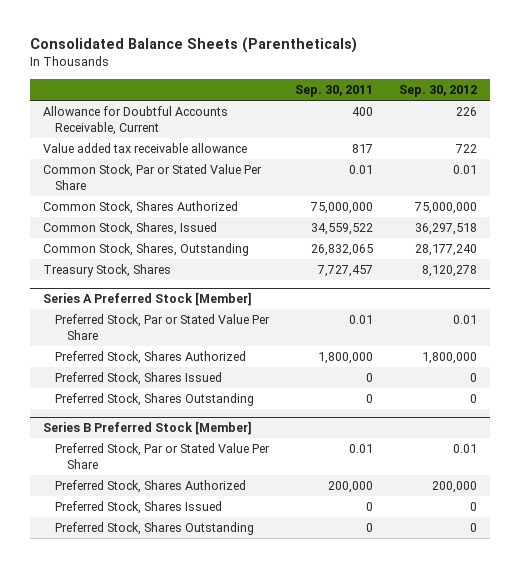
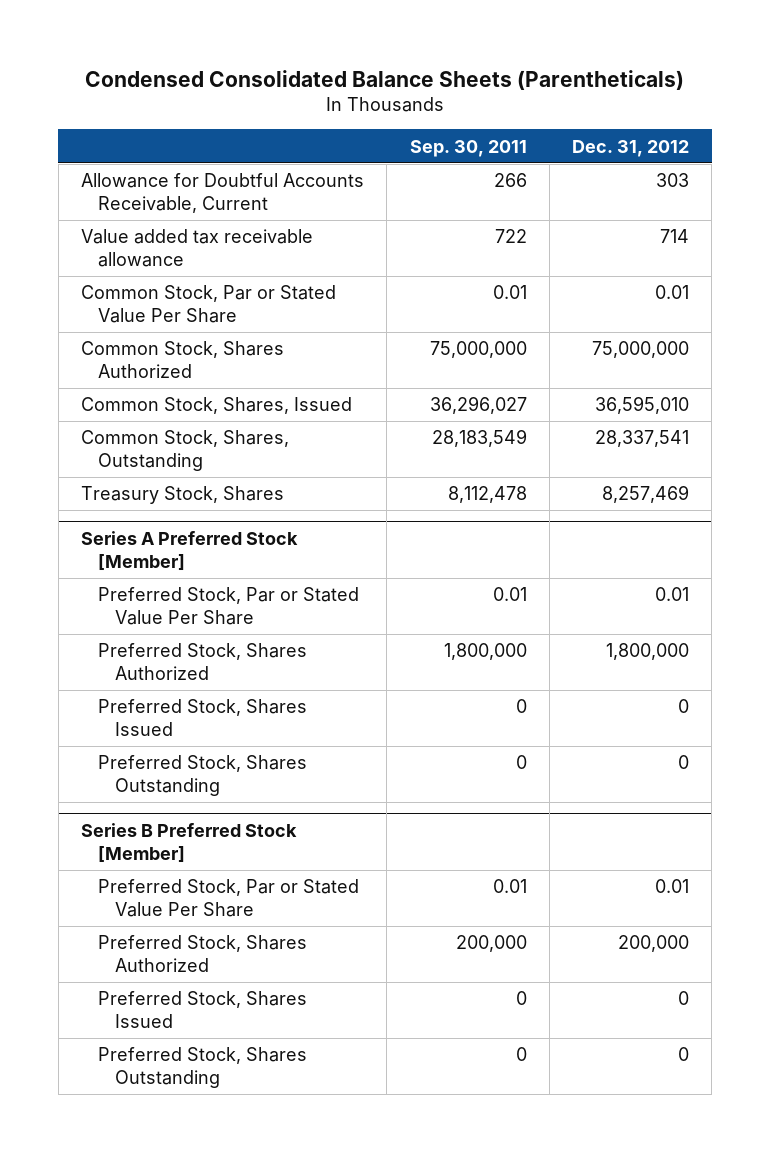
[29,37,357,54] Consolidated Balance Sheets (Parentheticals) -> [85,69,685,90] Condensed Consolidated Balance Sheets (Parentheticals)
[399,84,478,97] Sep. 30, 2012 -> none
none -> [572,139,690,157] Dec. 31, 2012
[352,107,374,117] 400 -> [493,173,527,188] 266
[352,144,374,154] 817 -> [494,229,527,244] 722
[311,223,374,236] 34,559,522 -> [429,396,527,415] 36,296,027
[311,244,374,257] 26,832,065 -> [431,429,527,448] 28,183,549
[317,265,374,278] 7,727,457 -> [447,486,527,504] 8,112,478

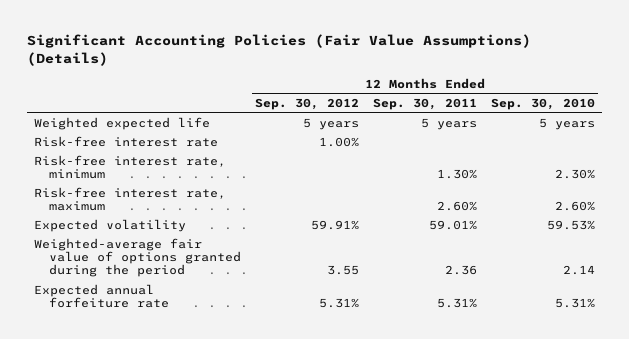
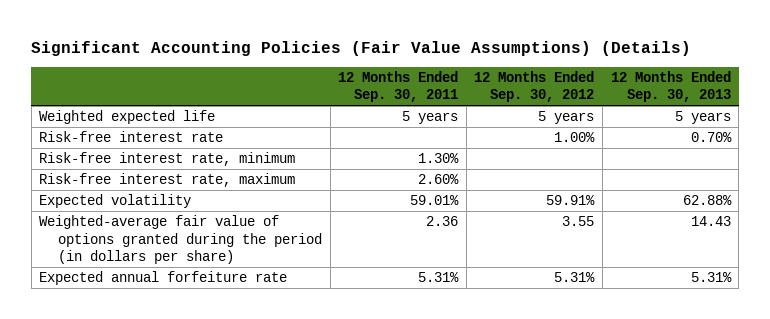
[490,97,595,110] Sep. 30, 2010 -> none
none -> [610,70,731,103] 12 Months Ended Sep. 30, 2013
[33,237,242,278] Weighted-average fair value of options granted during the period -> [39,215,323,264] Weighted-average fair value of options granted during the period (in dollars per share)

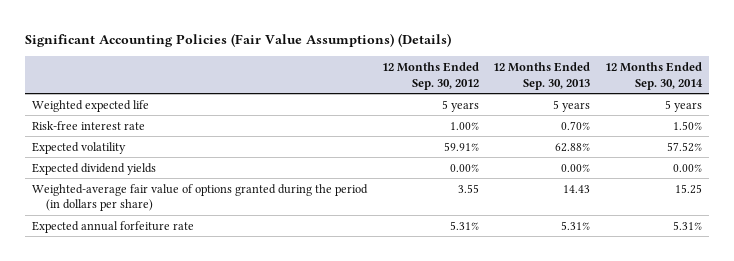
[338,70,459,103] 12 Months Ended Sep. 30, 2011 -> none
none -> [604,61,703,90] 12 Months Ended Sep. 30, 2014
[39,152,296,167] Risk-free interest rate, minimum -> none
[39,173,296,188] Risk-free interest rate, maximum -> none
none -> [32,162,157,175] Expected dividend yields

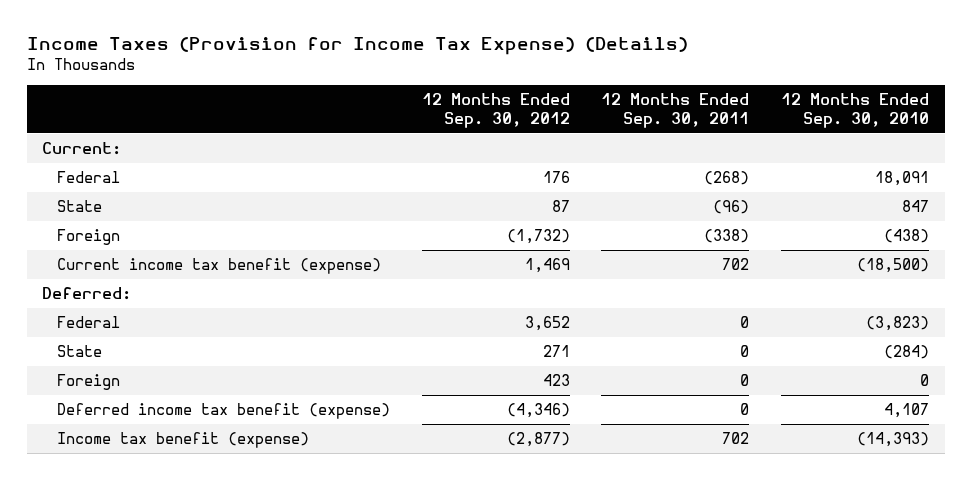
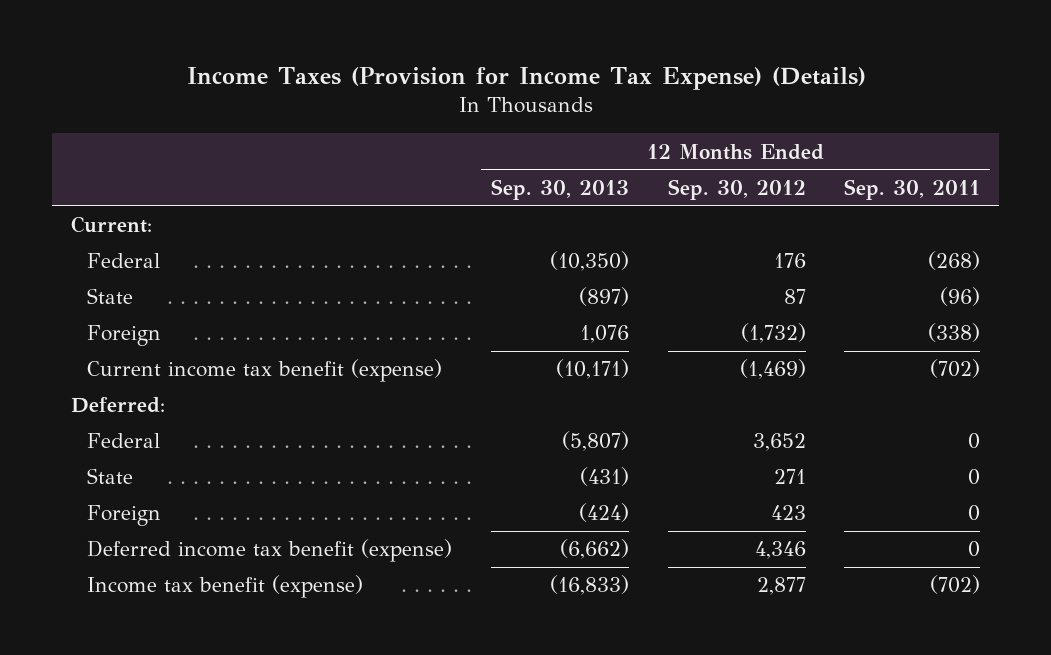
[781,92,930,128] 12 Months Ended Sep. 30, 2010 -> none
none -> [491,178,630,200] Sep. 30, 2013
[524,258,570,274] 1,469 -> [739,359,806,380] (1,469)
[722,258,750,271] 702 -> [930,359,981,379] (702)
[506,403,570,419] (4,346) -> [754,541,806,560] 4,346
[506,432,570,448] (2,877) -> [756,577,806,596] 2,877
[722,432,750,445] 702 -> [930,575,981,595] (702)

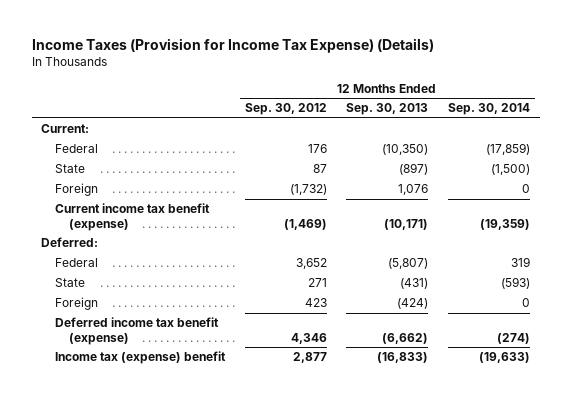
[844,178,981,200] Sep. 30, 2011 -> none
none -> [447,103,530,116] Sep. 30, 2014
[87,575,364,599] Income tax benefit (expense) -> [55,351,227,365] Income tax (expense) benefit

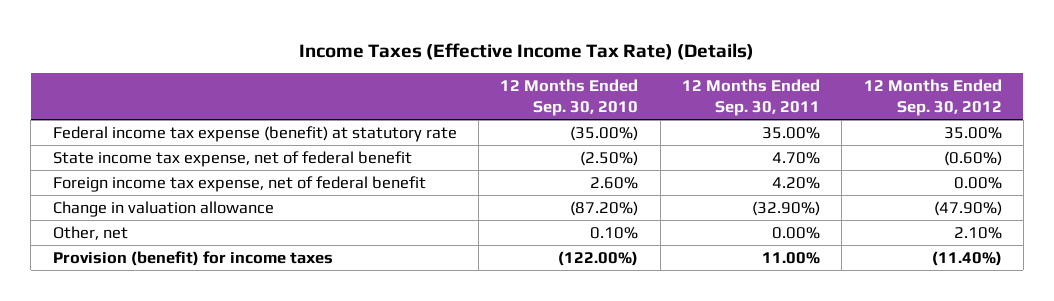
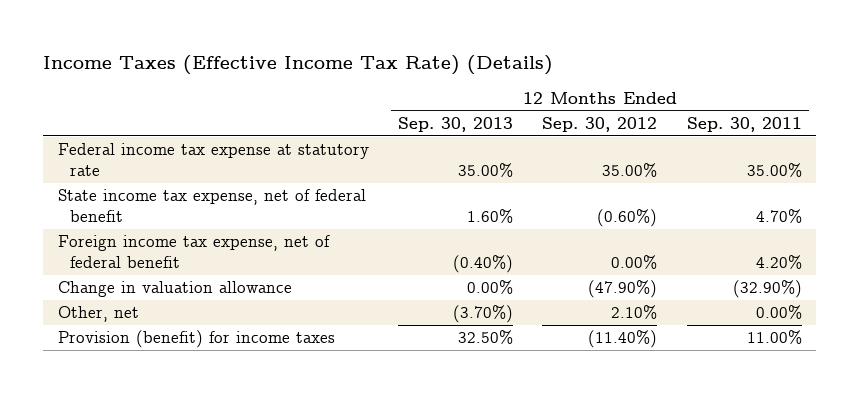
[500,79,639,117] 12 Months Ended Sep. 30, 2010 -> none
none -> [398,117,514,133] Sep. 30, 2013
[52,126,457,143] Federal income tax expense (benefit) at statutory rate -> [57,143,369,177] Federal income tax expense at statutory rate

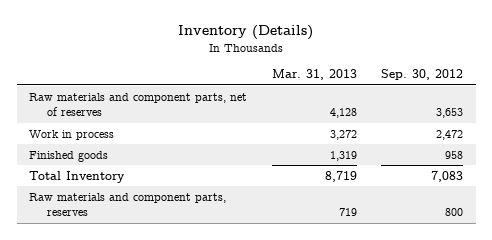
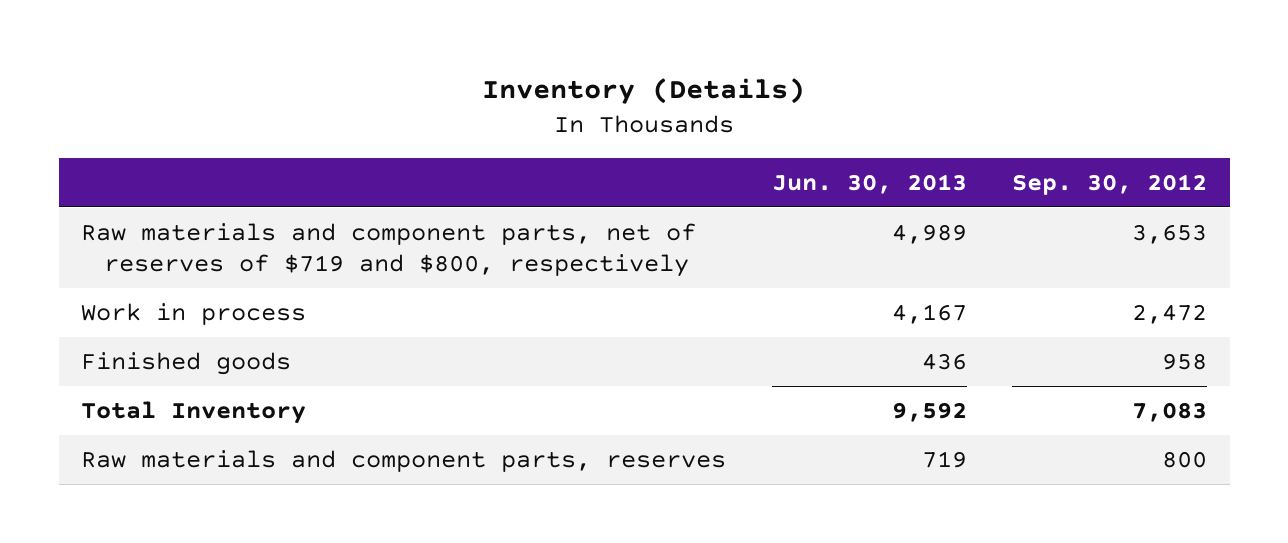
[271,69,357,81] Mar. 31, 2013 -> none
none -> [771,173,967,194] Jun. 30, 2013
[28,92,247,117] Raw materials and component parts, net of reserves -> [81,222,697,277] Raw materials and component parts, net of reserves of $719 and $800, respectively

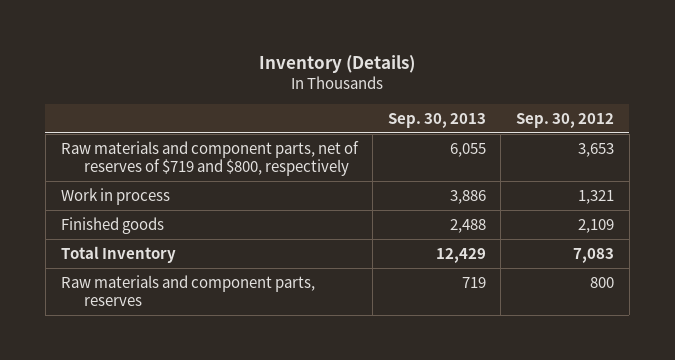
[771,173,967,194] Jun. 30, 2013 -> none
none -> [387,112,486,128] Sep. 30, 2013
[1132,303,1208,324] 2,472 -> [578,189,615,204] 1,321
[1162,352,1208,370] 958 -> [578,218,615,233] 2,109

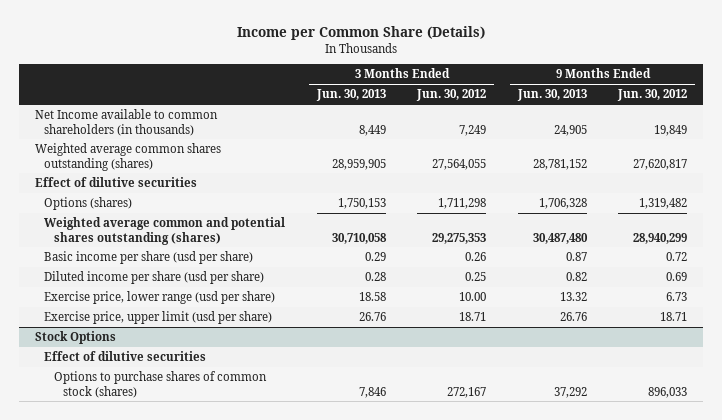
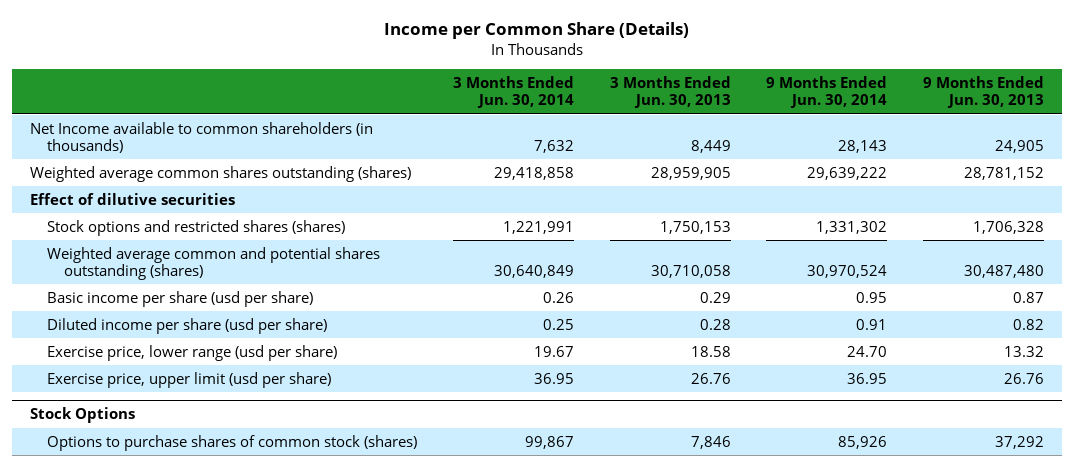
[416,89,487,102] Jun. 30, 2012 -> none
[617,89,688,102] Jun. 30, 2012 -> none
none -> [452,76,574,109] 3 Months Ended Jun. 30, 2014
none -> [766,76,888,109] 9 Months Ended Jun. 30, 2014
[44,197,133,211] Options (shares) -> [47,219,346,236] Stock options and restricted shares (shares)
[44,351,207,362] Effect of dilutive securities -> none

